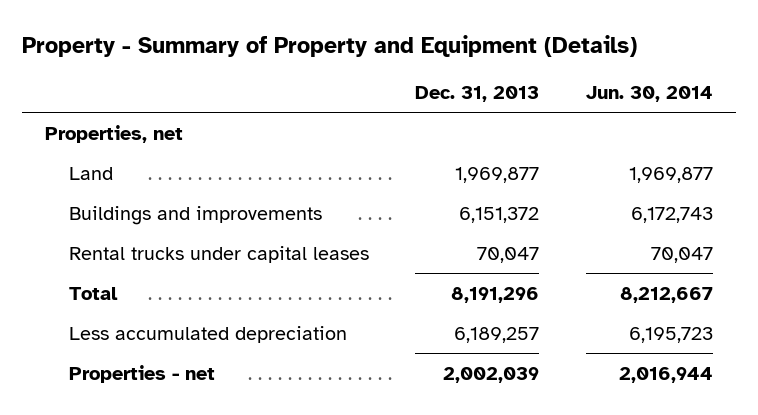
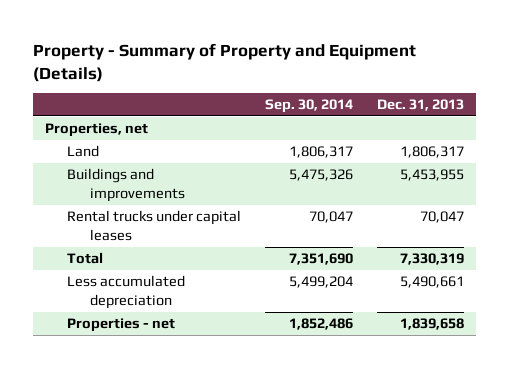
[585,86,713,103] Jun. 30, 2014 -> none
none -> [265,99,354,114] Sep. 30, 2014
[455,166,540,183] 1,969,877 -> [399,146,464,159] 1,806,317
[459,206,540,223] 6,151,372 -> [399,169,464,182] 5,453,955
[451,286,540,303] 8,191,296 -> [399,253,464,266] 7,330,319
[454,326,540,343] 6,189,257 -> [399,276,464,289] 5,490,661
[443,366,540,383] 2,002,039 -> [399,318,464,331] 1,839,658

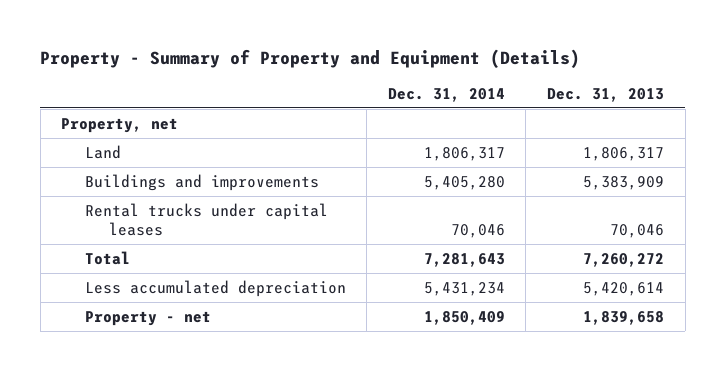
[265,99,354,114] Sep. 30, 2014 -> none
none -> [387,87,505,102] Dec. 31, 2014
[45,123,149,138] Properties, net -> [61,117,179,133] Property, net
[399,169,464,182] 5,453,955 -> [583,175,665,190] 5,383,909
[419,211,464,224] 70,047 -> [610,223,665,238] 70,046
[399,253,464,266] 7,330,319 -> [583,252,665,267] 7,260,272
[399,276,464,289] 5,490,661 -> [583,281,665,296] 5,420,614
[67,318,176,333] Properties - net -> [84,310,211,326] Property - net

